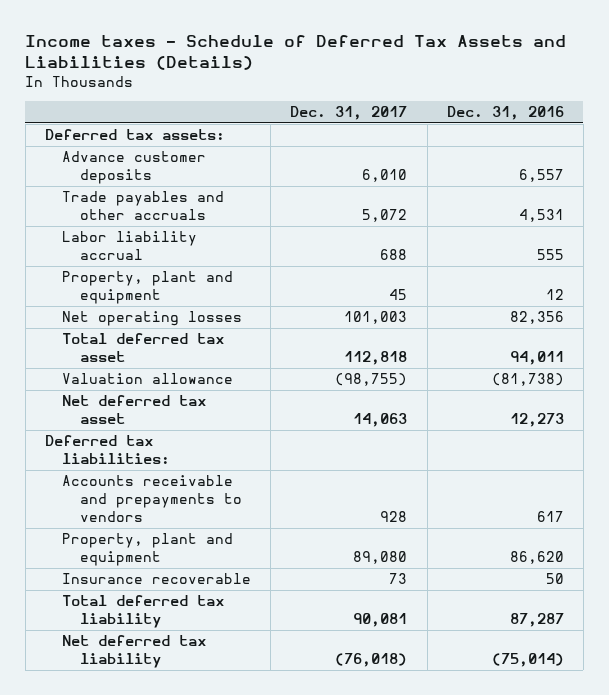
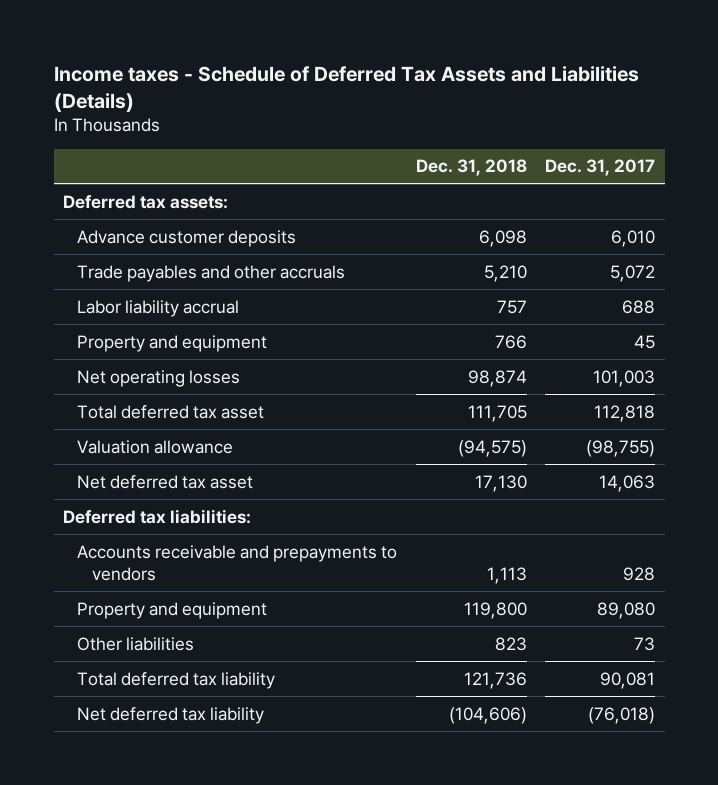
[446,105,564,120] Dec. 31, 2016 -> none
none -> [415,159,527,177] Dec. 31, 2018
[62,271,234,305] Property, plant and equipment -> [77,334,268,352] Property and equipment
[62,573,252,585] Insurance recoverable -> none
[62,533,234,567] Property, plant and equipment -> [77,601,268,619] Property and equipment
none -> [77,636,195,651] Other liabilities

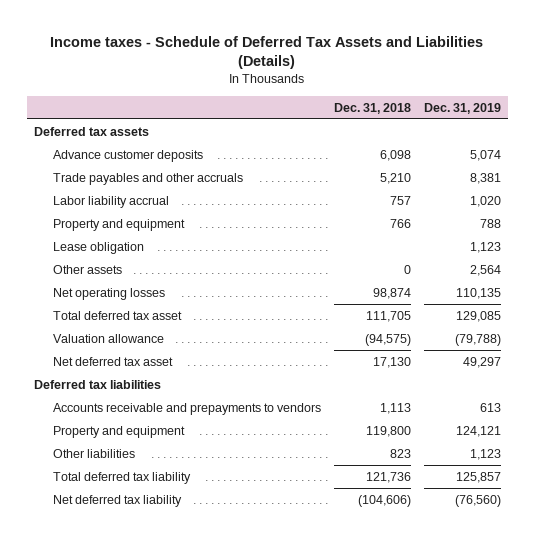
[545,159,656,177] Dec. 31, 2017 -> none
none -> [424,102,502,114] Dec. 31, 2019
[62,194,228,209] Deferred tax assets: -> [33,126,149,136] Deferred tax assets
none -> [53,241,145,254] Lease obligation
none -> [53,264,123,274] Other assets
[62,508,251,524] Deferred tax liabilities: -> [33,379,161,389] Deferred tax liabilities

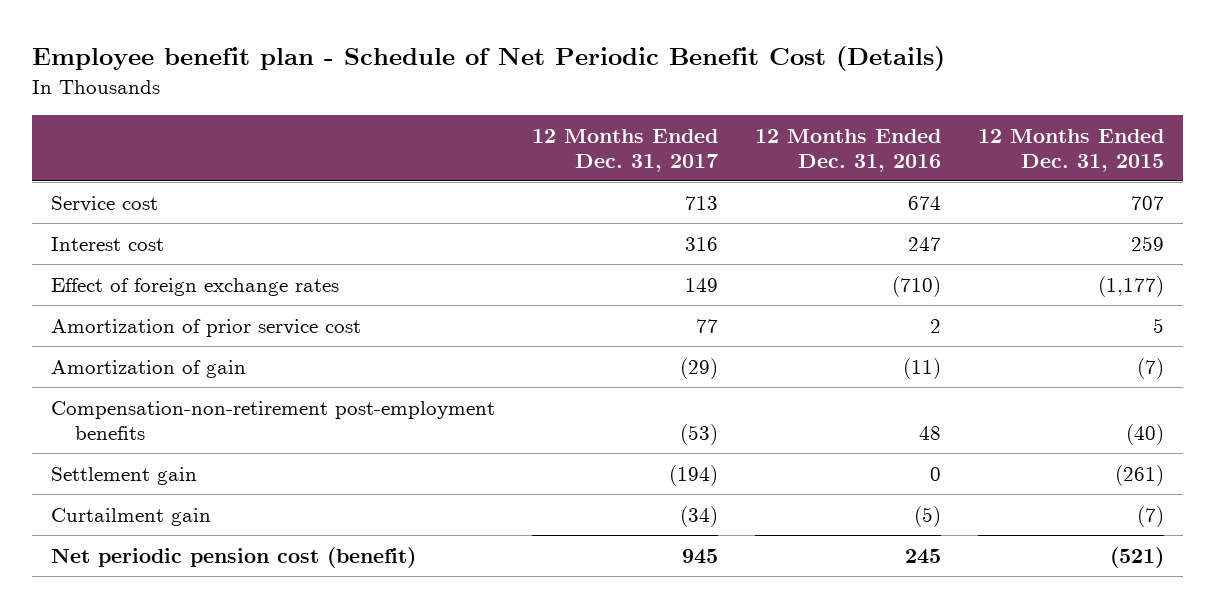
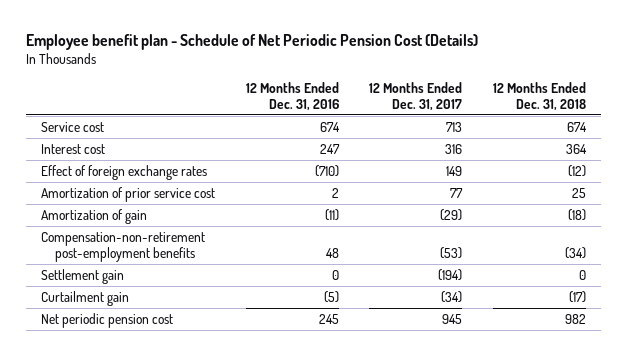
[32,46,946,72] Employee benefit plan - Schedule of Net Periodic Benefit Cost (Details) -> [25,34,478,51] Employee benefit plan - Schedule of Net Periodic Pension Cost (Details)
[978,128,1165,172] 12 Months Ended Dec. 31, 2015 -> none
none -> [492,82,586,111] 12 Months Ended Dec. 31, 2018
[50,546,416,568] Net periodic pension cost (benefit) -> [40,312,173,328] Net periodic pension cost

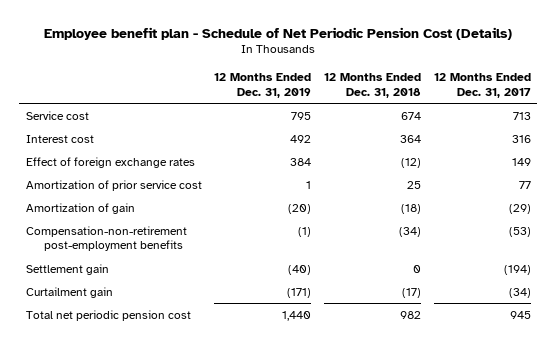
[245,82,339,111] 12 Months Ended Dec. 31, 2016 -> none
none -> [214,72,312,98] 12 Months Ended Dec. 31, 2019
[40,312,173,328] Net periodic pension cost -> [25,309,191,321] Total net periodic pension cost

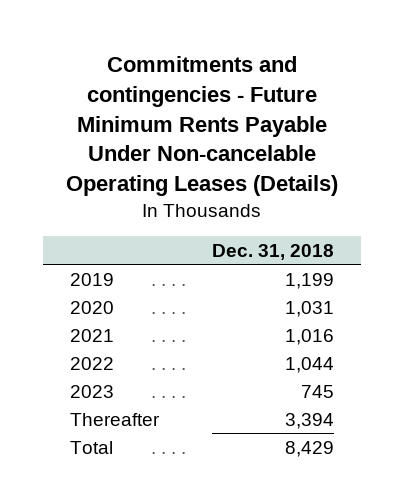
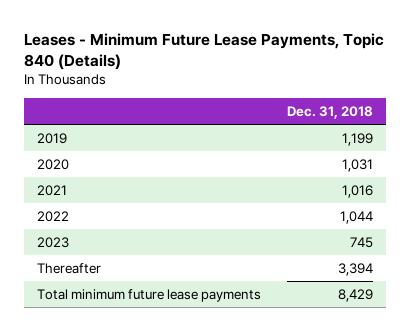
[66,56,339,196] Commitments and contingencies - Future Minimum Rents Payable Under Non-cancelable Operating Leases (Details) -> [24,33,385,71] Leases - Minimum Future Lease Payments, Topic 840 (Details)
[69,440,113,454] Total -> [37,289,262,303] Total minimum future lease payments

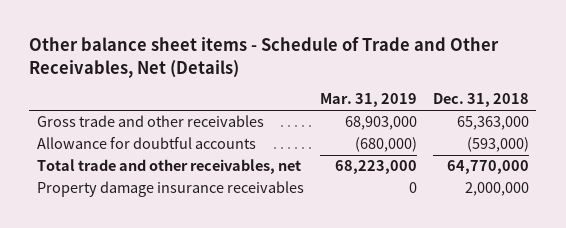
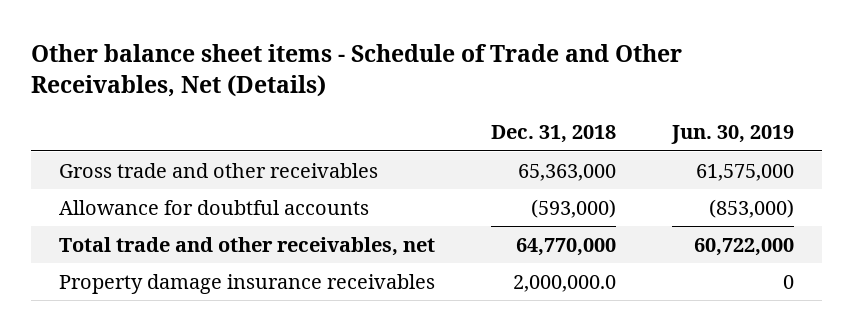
[319,93,417,108] Mar. 31, 2019 -> none
none -> [670,125,794,145] Jun. 30, 2019
[464,182,529,197] 2,000,000 -> [513,274,617,292] 2,000,000.0

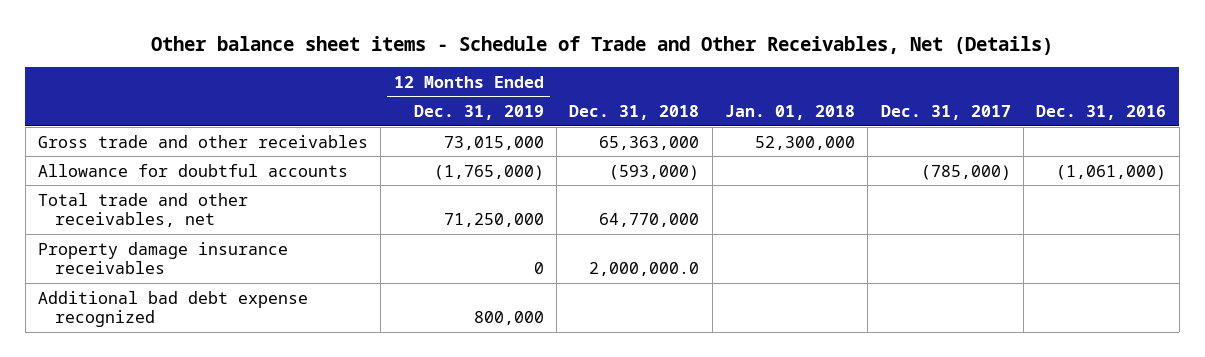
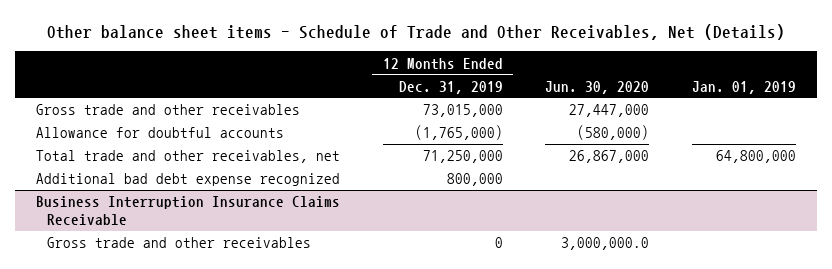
[569,105,700,121] Dec. 31, 2018 -> none
[725,105,856,121] Jan. 01, 2018 -> none
[880,105,1011,121] Dec. 31, 2017 -> none
[1036,105,1167,121] Dec. 31, 2016 -> none
none -> [545,80,650,94] Jun. 30, 2020
none -> [691,80,796,94] Jan. 01, 2019
[38,241,289,275] Property damage insurance receivables -> none
none -> [35,196,340,226] Business Interruption Insurance Claims Receivable
none -> [46,237,311,249] Gross trade and other receivables

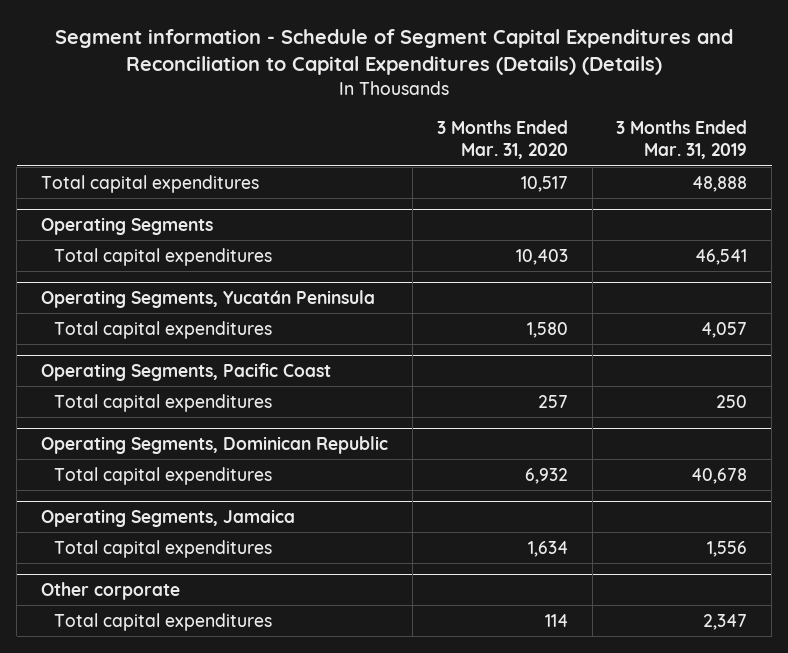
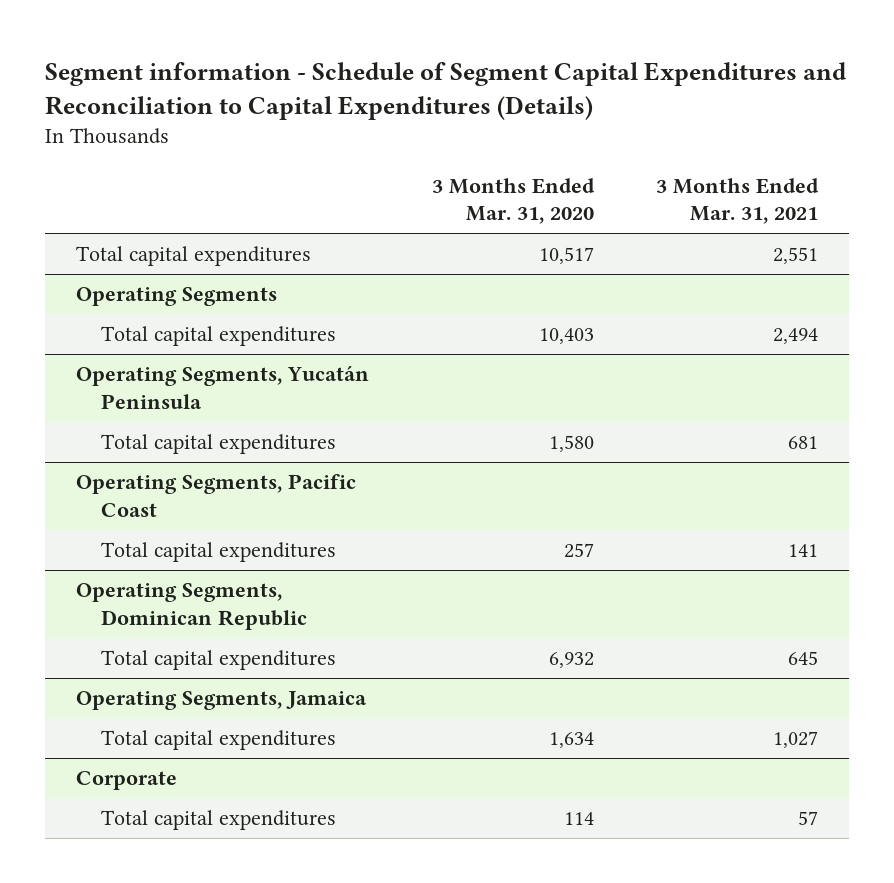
[55,29,734,76] Segment information - Schedule of Segment Capital Expenditures and Reconciliation to Capital Expenditures (Details) (Details) -> [45,61,848,120] Segment information - Schedule of Segment Capital Expenditures and Reconciliation to Capital Expenditures (Details)
[616,120,748,160] 3 Months Ended Mar. 31, 2019 -> none
none -> [655,177,819,225] 3 Months Ended Mar. 31, 2021
[41,581,181,600] Other corporate -> [76,771,178,791] Corporate

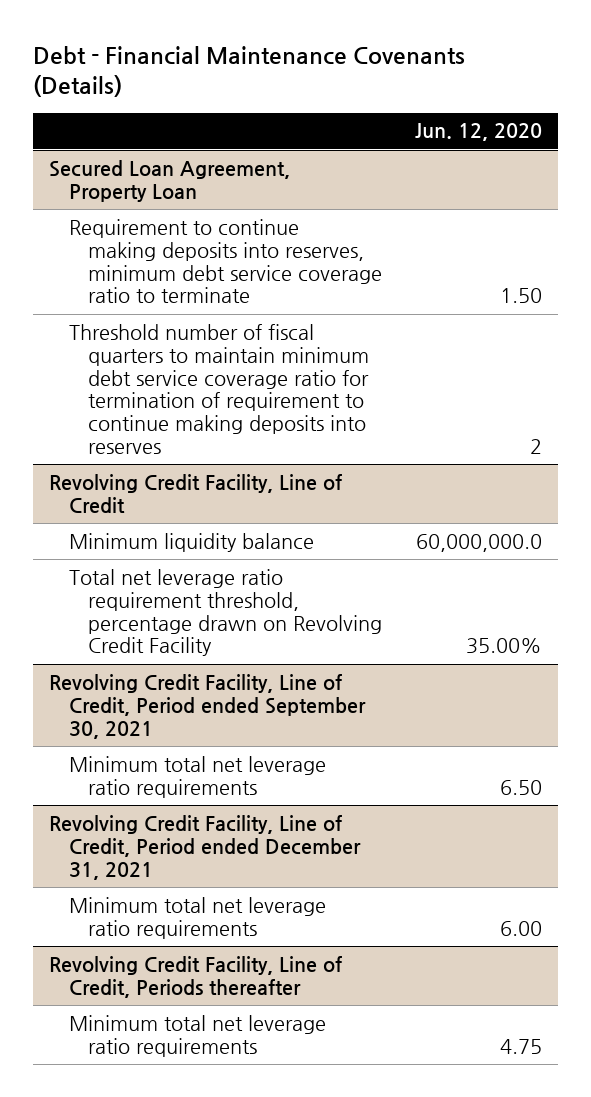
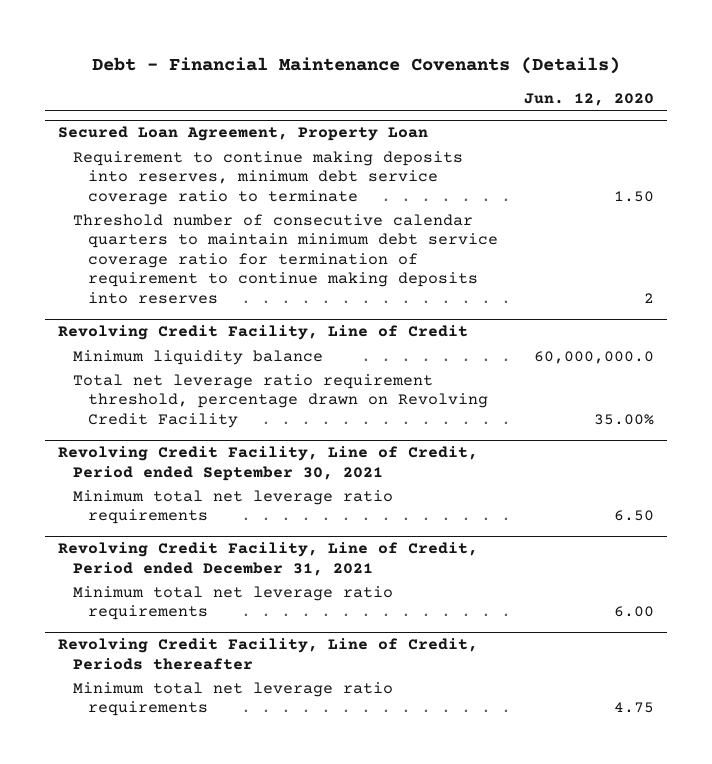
[68,323,370,455] Threshold number of fiscal quarters to maintain minimum debt service coverage ratio for termination of requirement to continue making deposits into reserves -> [72,213,498,304] Threshold number of consecutive calendar quarters to maintain minimum debt service coverage ratio for termination of requirement to continue making deposits into reserves

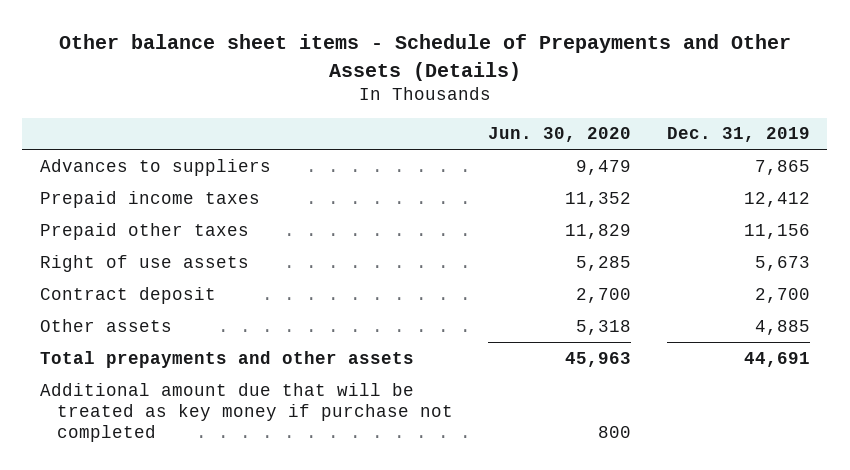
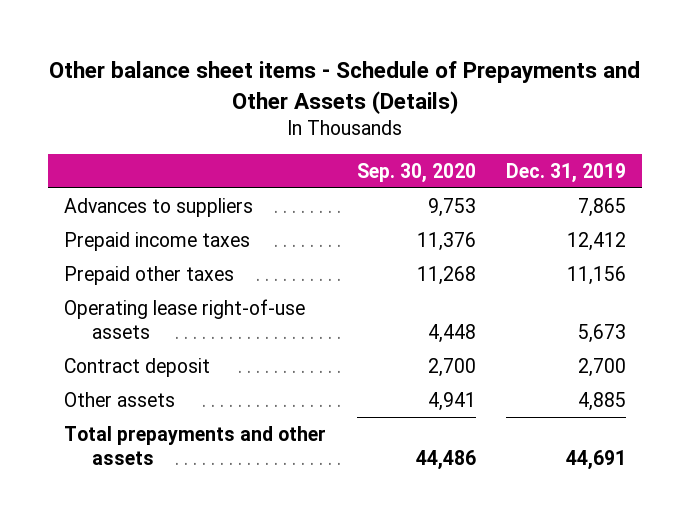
[488,127,632,143] Jun. 30, 2020 -> none
none -> [356,162,476,183] Sep. 30, 2020
[40,254,250,272] Right of use assets -> [63,298,305,340] Operating lease right-of-use assets
[40,382,453,442] Additional amount due that will be treated as key money if purchase not completed -> none

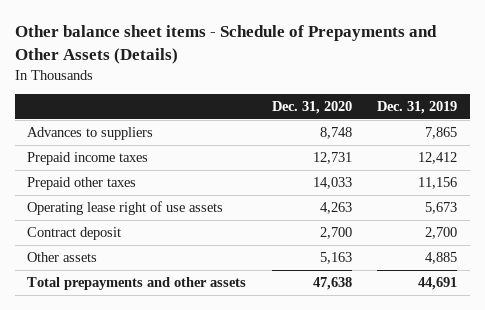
[356,162,476,183] Sep. 30, 2020 -> none
none -> [271,101,352,115] Dec. 31, 2020
[63,298,305,340] Operating lease right-of-use assets -> [27,201,224,216] Operating lease right of use assets

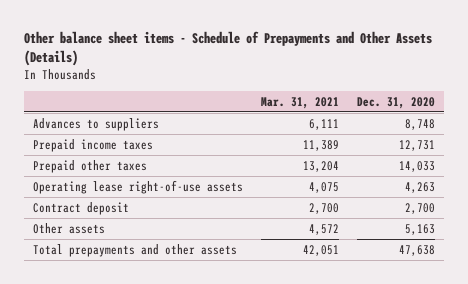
[377,101,458,115] Dec. 31, 2019 -> none
none -> [260,96,339,109] Mar. 31, 2021
[27,201,224,216] Operating lease right of use assets -> [32,179,243,194] Operating lease right-of-use assets

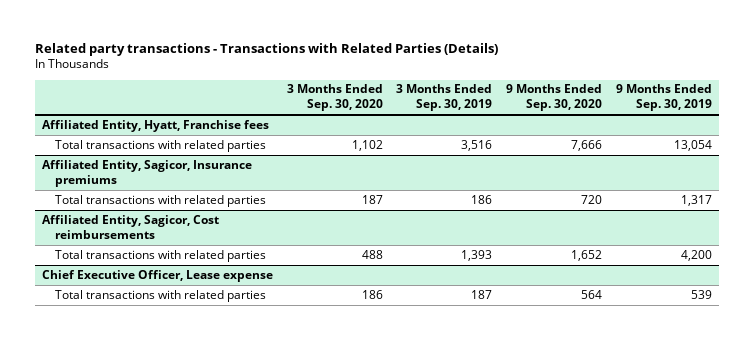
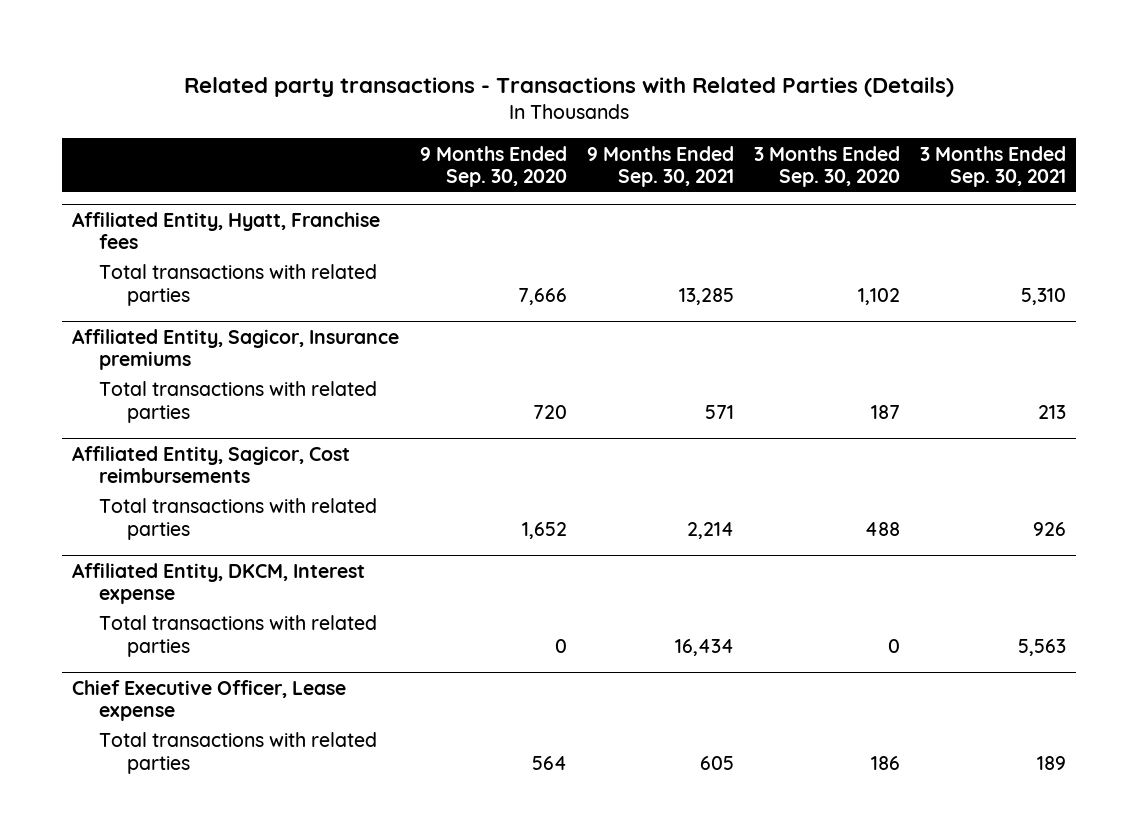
[396,84,493,112] 3 Months Ended Sep. 30, 2019 -> none
[615,84,712,112] 9 Months Ended Sep. 30, 2019 -> none
none -> [586,145,734,188] 9 Months Ended Sep. 30, 2021
none -> [920,145,1067,188] 3 Months Ended Sep. 30, 2021
none -> [72,562,366,604] Affiliated Entity, DKCM, Interest expense
none -> [99,615,378,657] Total transactions with related parties

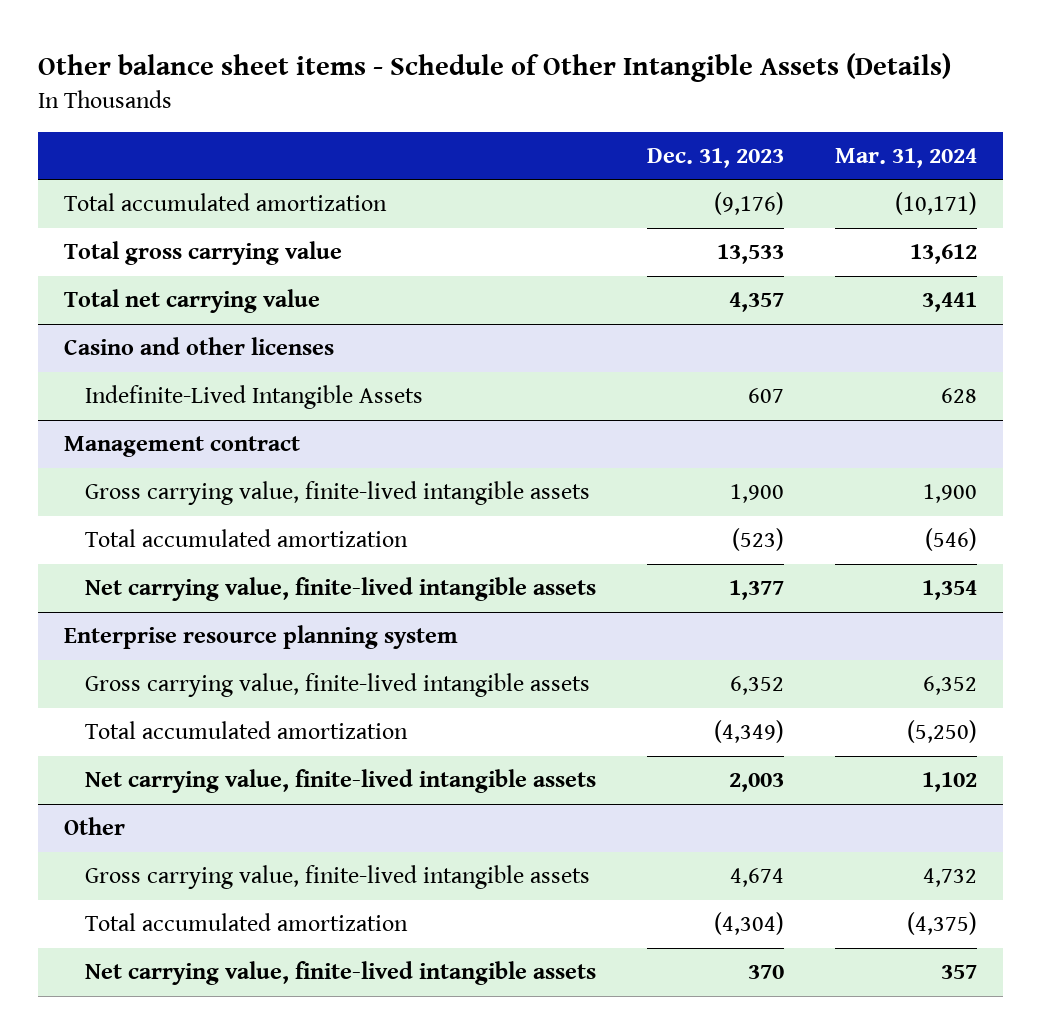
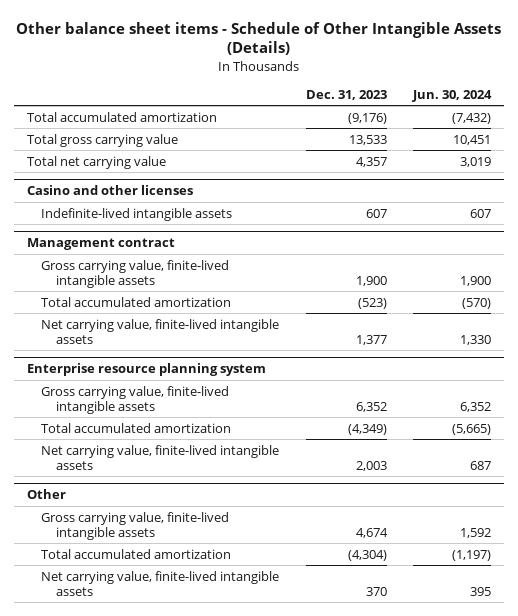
[835,147,978,168] Mar. 31, 2024 -> none
none -> [412,89,493,102] Jun. 30, 2024
[85,385,424,410] Indefinite-Lived Intangible Assets -> [41,207,233,221] Indefinite-lived intangible assets

